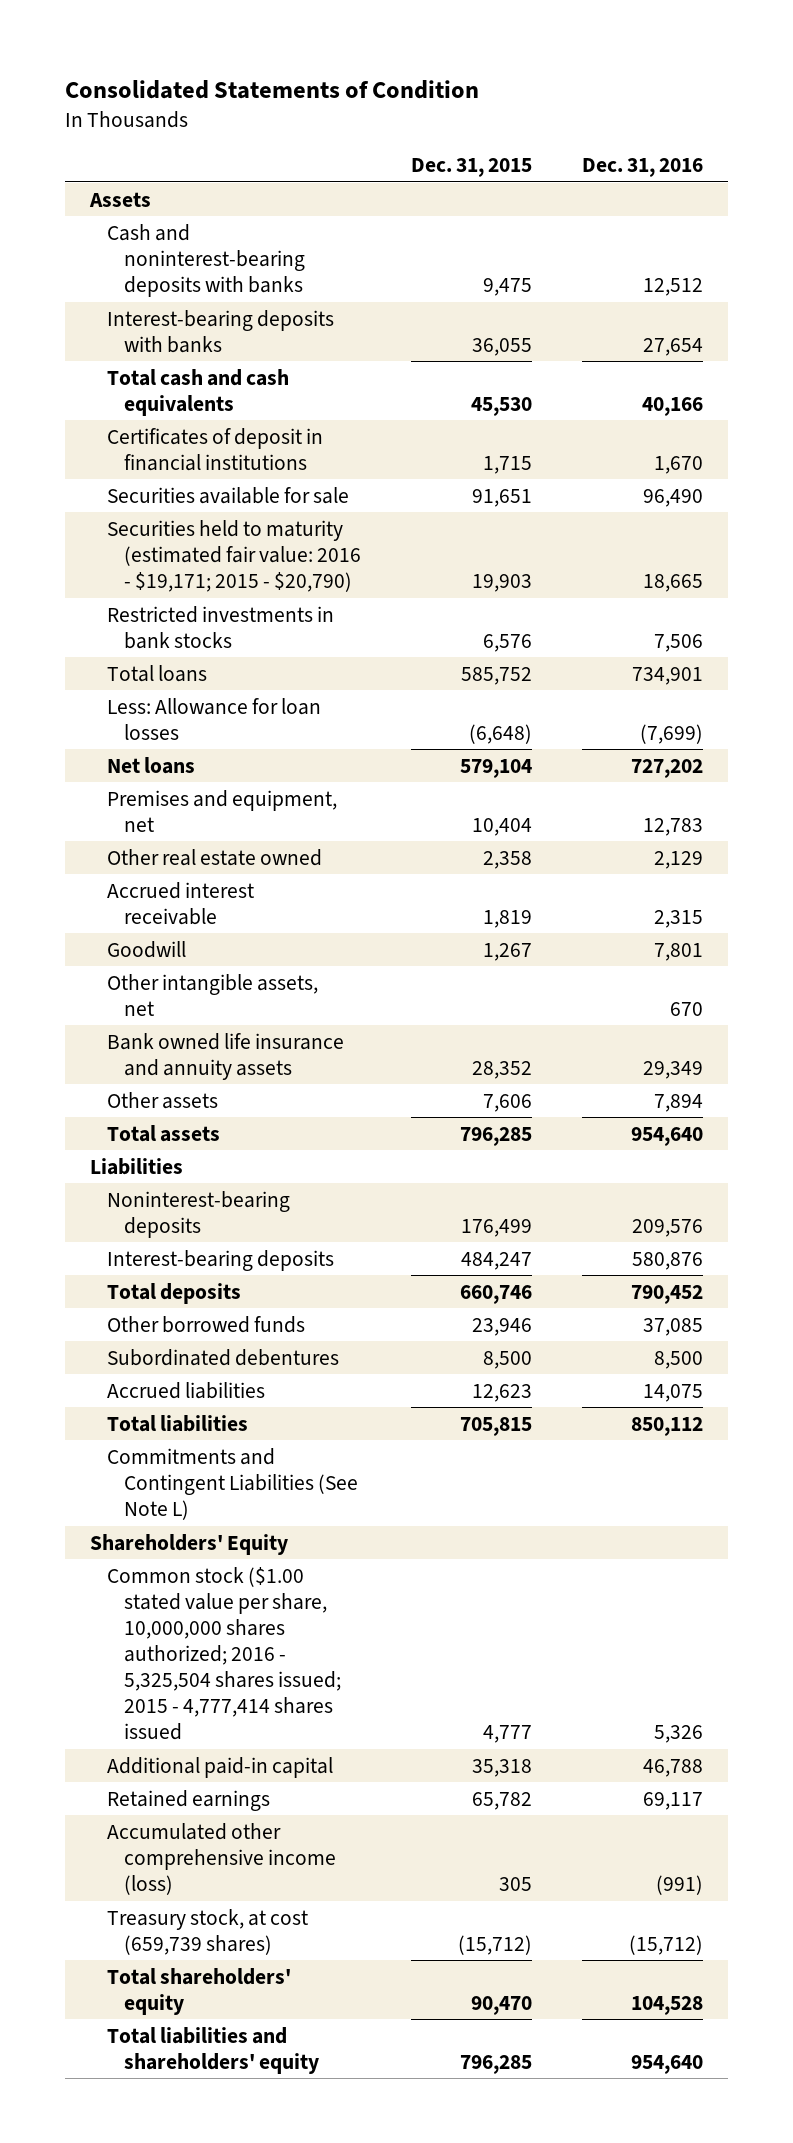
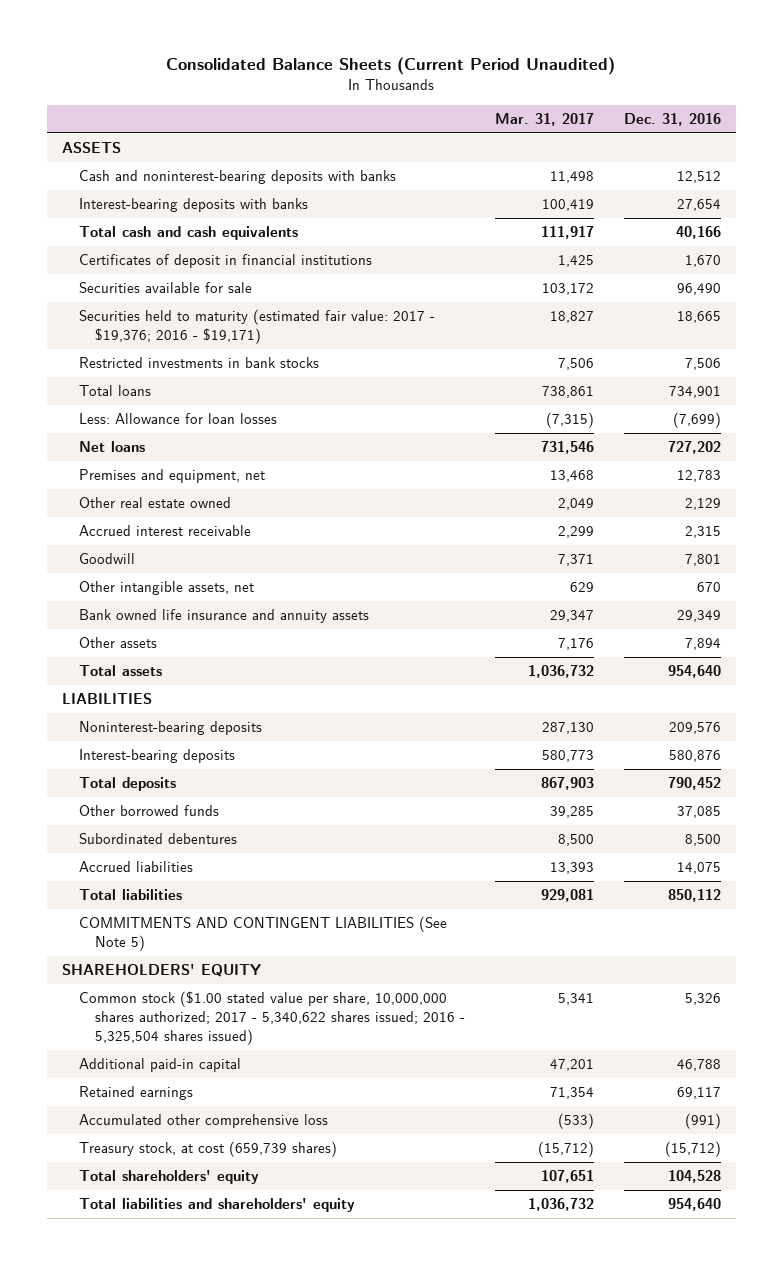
[65,80,480,100] Consolidated Statements of Condition -> [166,57,616,76] Consolidated Balance Sheets (Current Period Unaudited)
[410,157,532,177] Dec. 31, 2015 -> none
none -> [494,112,594,126] Mar. 31, 2017
[89,191,152,207] Assets -> [62,142,122,154] ASSETS
[107,519,361,592] Securities held to maturity (estimated fair value: 2016 - $19,171; 2015 - $20,790) -> [78,309,435,345] Securities held to maturity (estimated fair value: 2017 - $19,376; 2016 - $19,171)
[90,1157,184,1175] Liabilities -> [62,693,153,705] LIABILITIES
[107,1447,358,1520] Commitments and Contingent Liabilities (See Note L) -> [78,916,447,952] COMMITMENTS AND CONTINGENT LIABILITIES (See Note 5)
[90,1533,289,1555] Shareholders' Equity -> [62,964,262,978] SHAREHOLDERS' EQUITY
[107,1566,341,1741] Common stock ($1.00 stated value per share, 10,000,000 shares authorized; 2016 - 5,325,504 shares issued; 2015 - 4,777,414 shares issued -> [78,991,465,1045] Common stock ($1.00 stated value per share, 10,000,000 shares authorized; 2017 - 5,340,622 shares issued; 2016 - 5,325,504 shares issued)
[107,1822,336,1895] Accumulated other comprehensive income (loss) -> [78,1114,328,1129] Accumulated other comprehensive loss

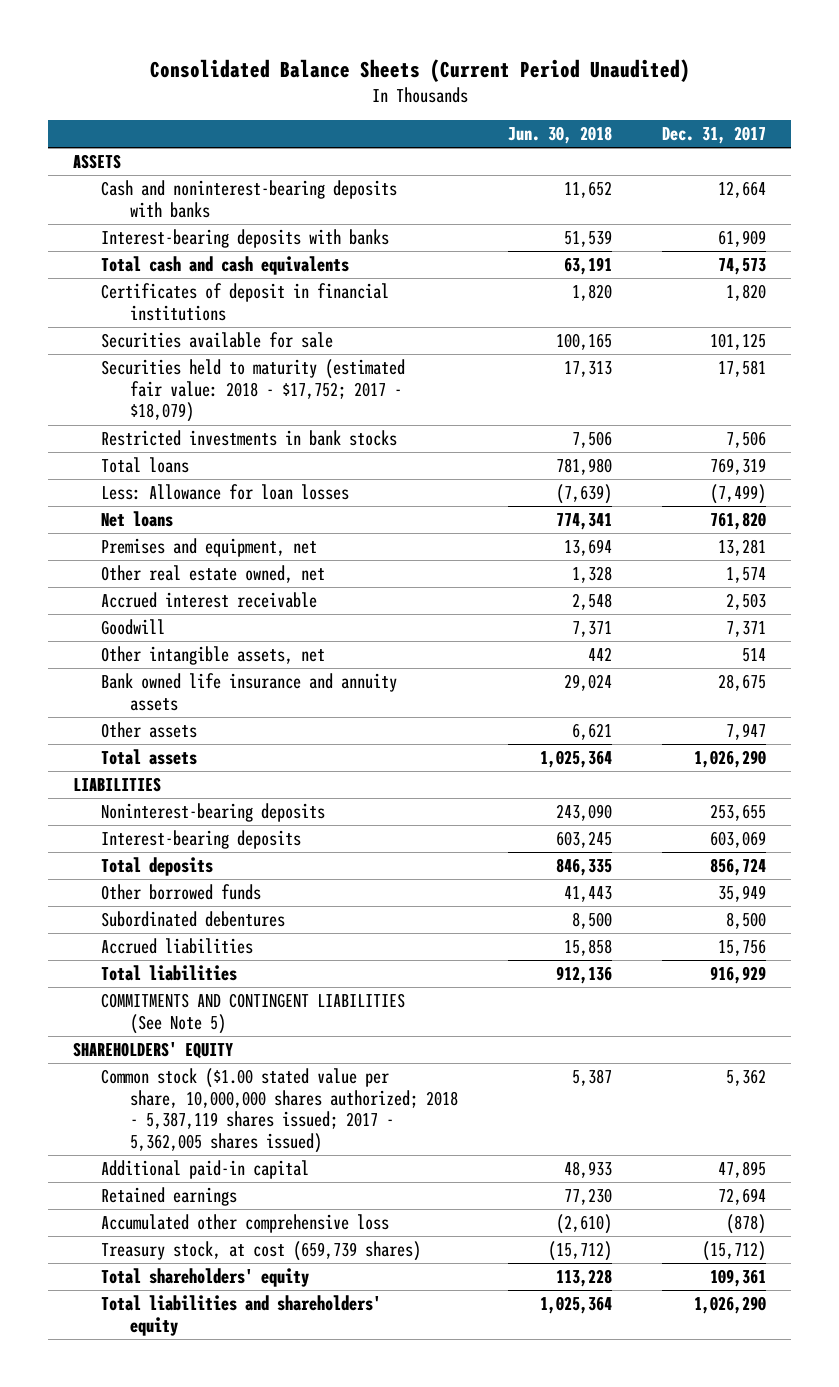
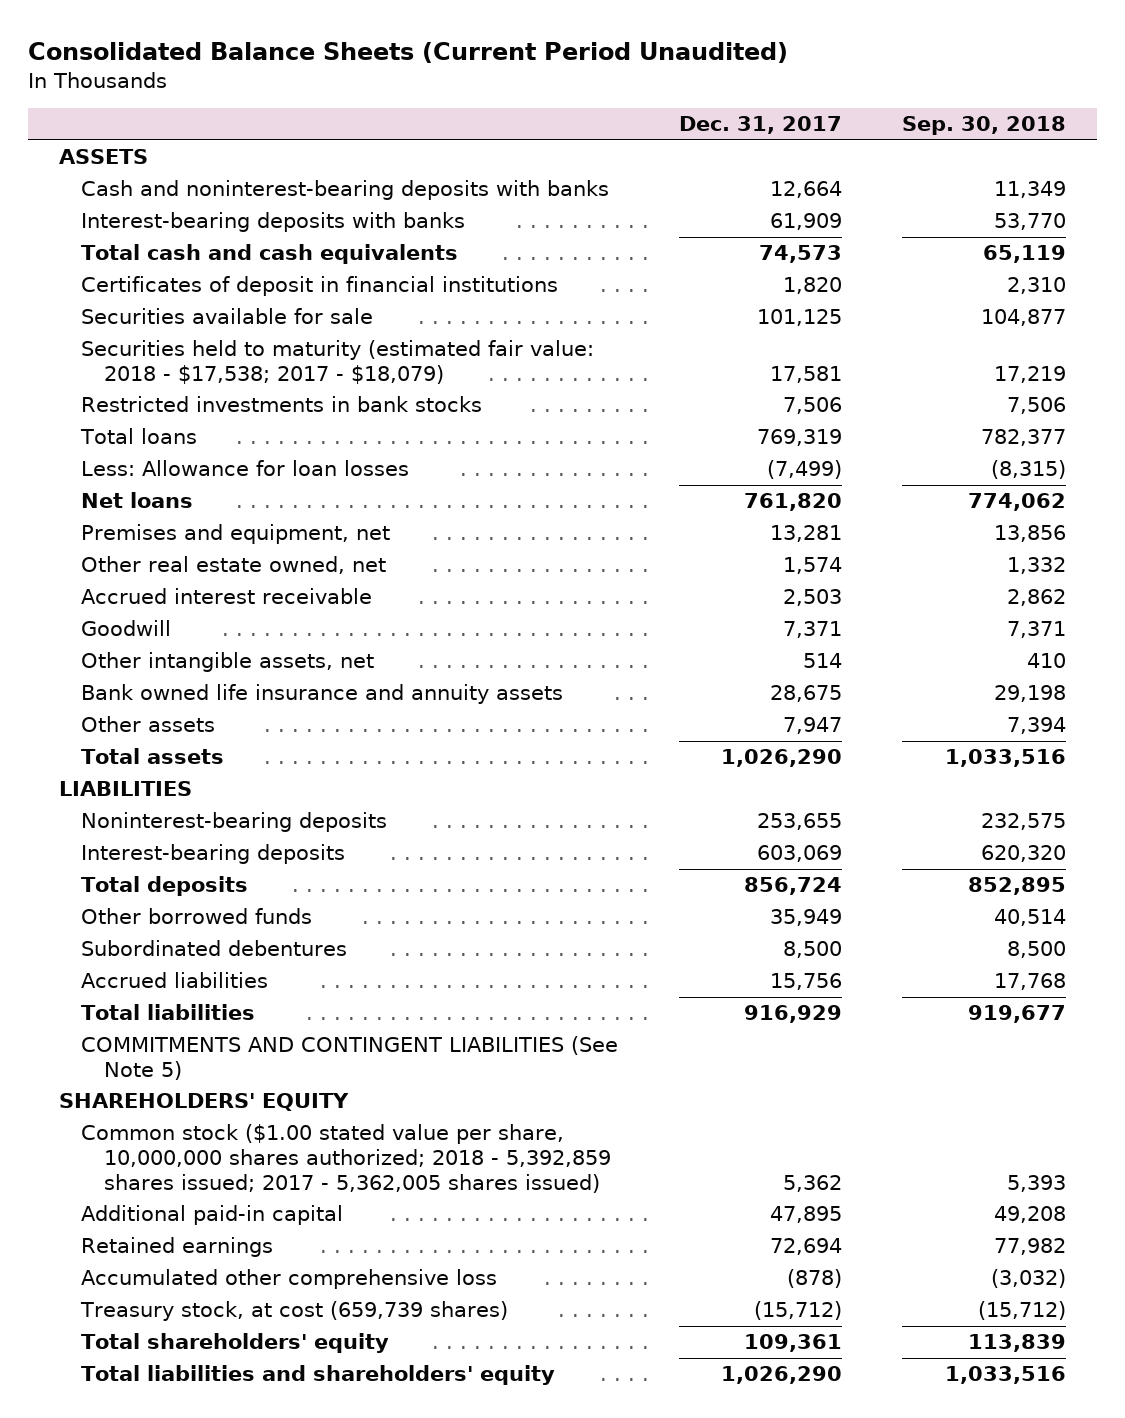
[508,126,613,145] Jun. 30, 2018 -> none
none -> [902,116,1067,136] Sep. 30, 2018
[101,359,406,423] Securities held to maturity (estimated fair value: 2018 - $17,752; 2017 - $18,079) -> [81,340,595,384] Securities held to maturity (estimated fair value: 2018 - $17,538; 2017 - $18,079)
[101,1068,458,1154] Common stock ($1.00 stated value per share, 10,000,000 shares authorized; 2018 - 5,387,119 shares issued; 2017 - 5,362,005 shares issued) -> [81,1124,611,1193] Common stock ($1.00 stated value per share, 10,000,000 shares authorized; 2018 - 5,392,859 shares issued; 2017 - 5,362,005 shares issued)

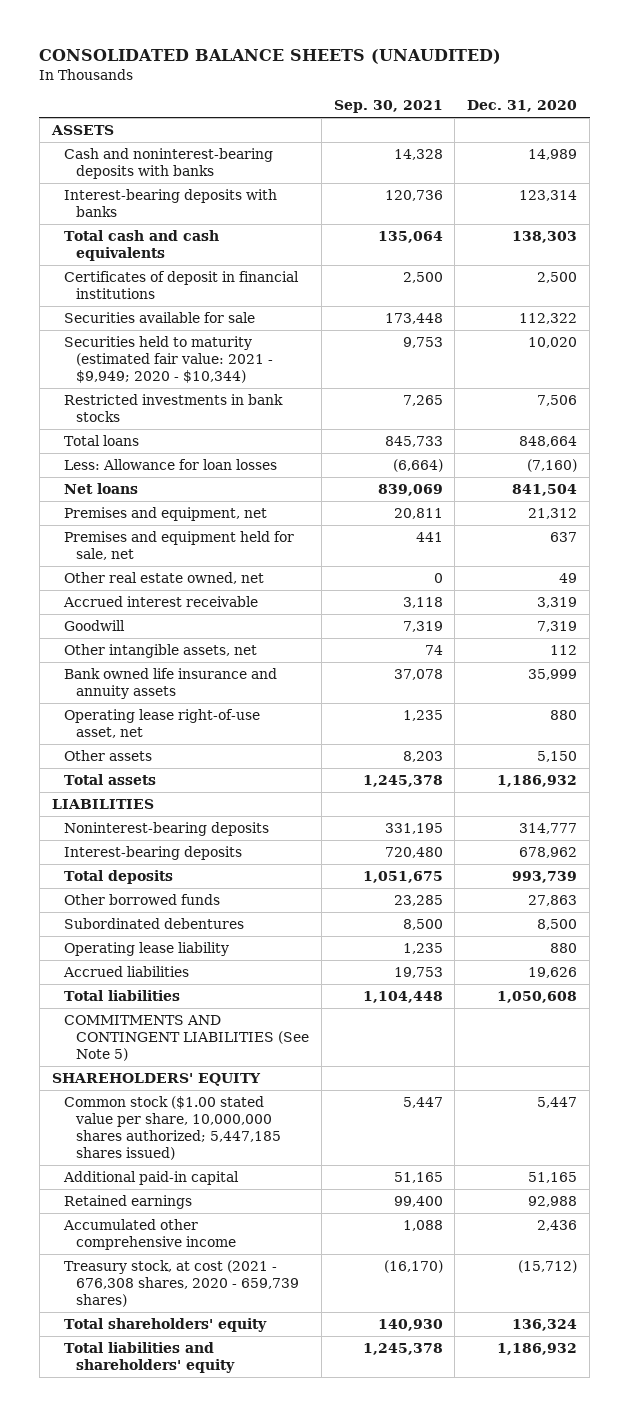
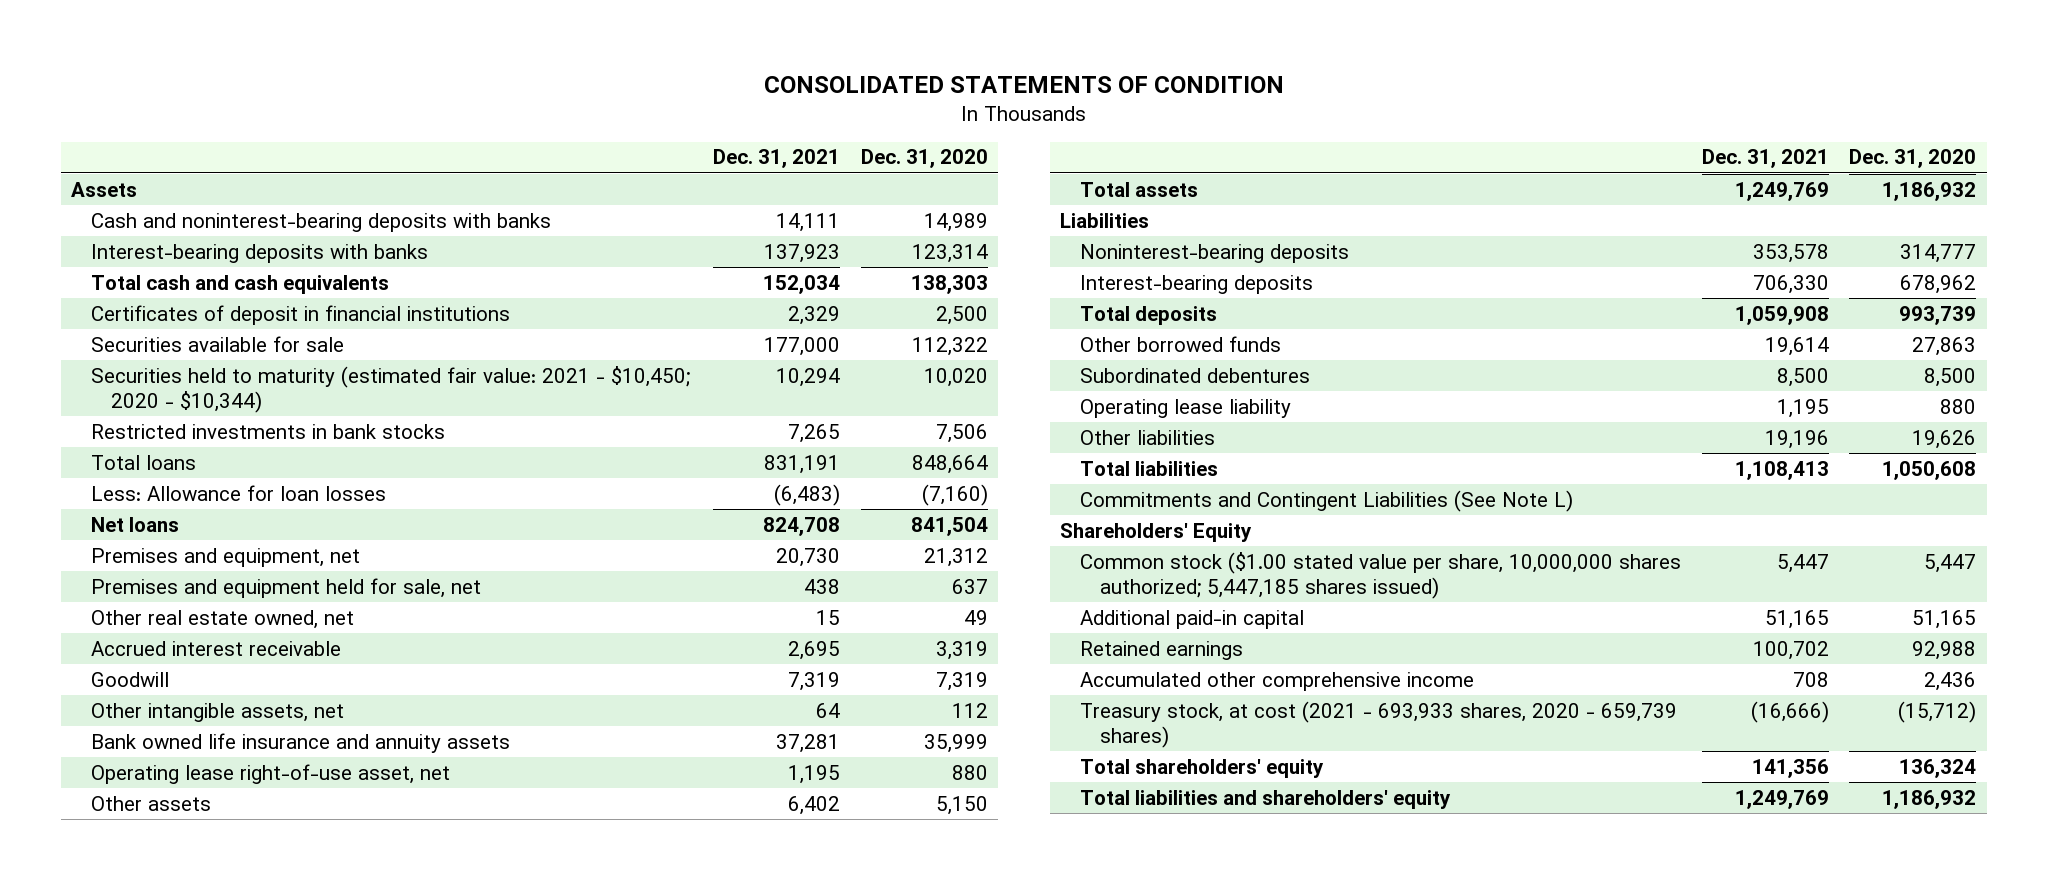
[39,48,502,64] CONSOLIDATED BALANCE SHEETS (UNAUDITED) -> [763,75,1284,93] CONSOLIDATED STATEMENTS OF CONDITION
[333,100,443,114] Sep. 30, 2021 -> none
none -> [712,149,840,169] Dec. 31, 2021
[50,124,114,135] ASSETS -> [71,181,138,197] Assets
[63,335,273,384] Securities held to maturity (estimated fair value: 2021 - $9,949; 2020 - $10,344) -> [91,365,691,413] Securities held to maturity (estimated fair value: 2021 - $10,450; 2020 - $10,344)
[51,798,154,809] LIABILITIES -> [1059,212,1149,228] Liabilities
[62,965,189,977] Accrued liabilities -> [1079,429,1215,445] Other liabilities
[63,1014,309,1062] COMMITMENTS AND CONTINGENT LIABILITIES (See Note 5) -> [1079,489,1573,512] Commitments and Contingent Liabilities (See Note L)
[51,1072,261,1086] SHAREHOLDERS' EQUITY -> [1059,522,1252,542] Shareholders' Equity
[63,1259,299,1308] Treasury stock, at cost (2021 - 676,308 shares, 2020 - 659,739 shares) -> [1079,700,1677,748] Treasury stock, at cost (2021 - 693,933 shares, 2020 - 659,739 shares)

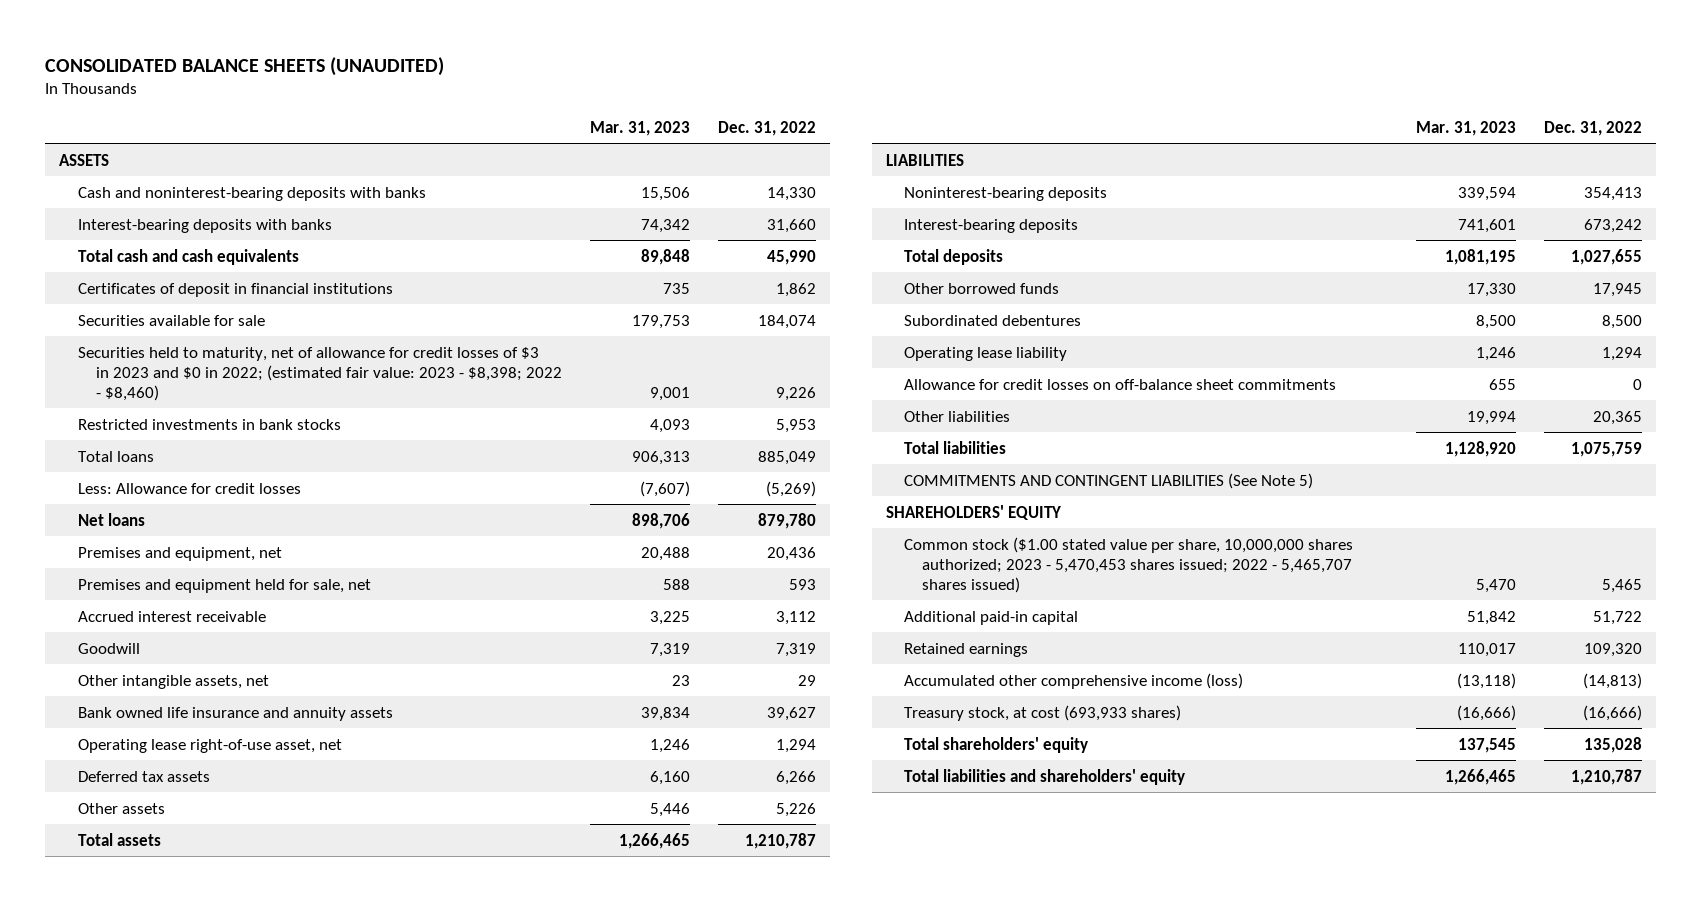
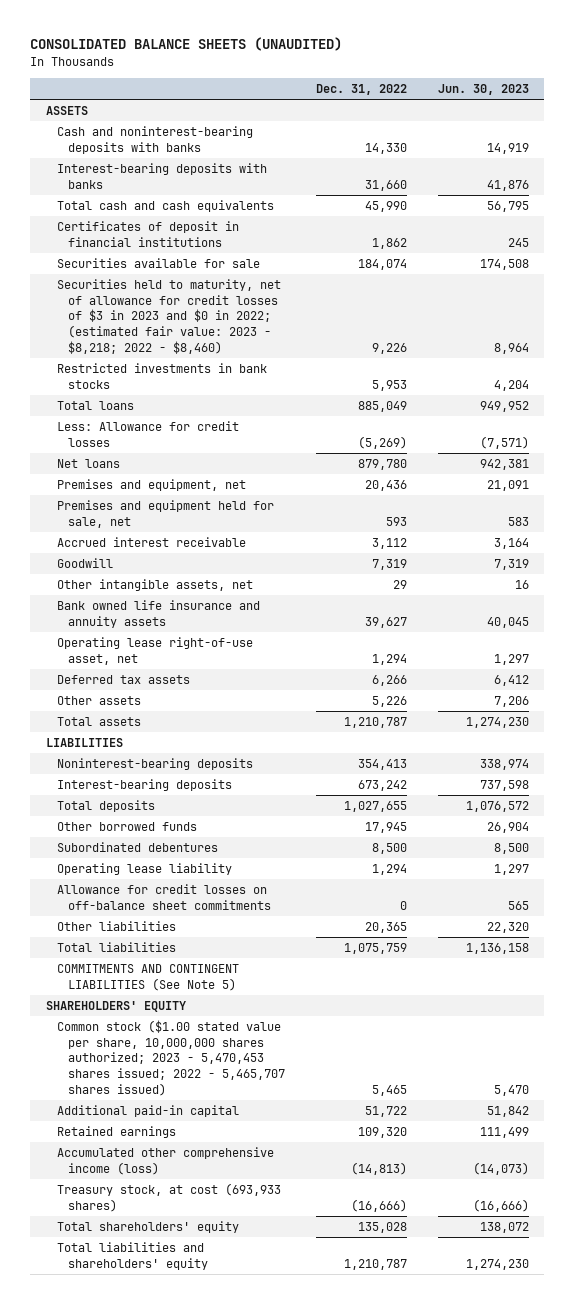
[589,120,690,136] Mar. 31, 2023 -> none
none -> [437,83,529,95] Jun. 30, 2023
[77,346,562,401] Securities held to maturity, net of allowance for credit losses of $3 in 2023 and $0 in 2022; (estimated fair value: 2023 - $8,398; 2022 - $8,460) -> [56,279,281,354] Securities held to maturity, net of allowance for credit losses of $3 in 2023 and $0 in 2022; (estimated fair value: 2023 - $8,218; 2022 - $8,460)

